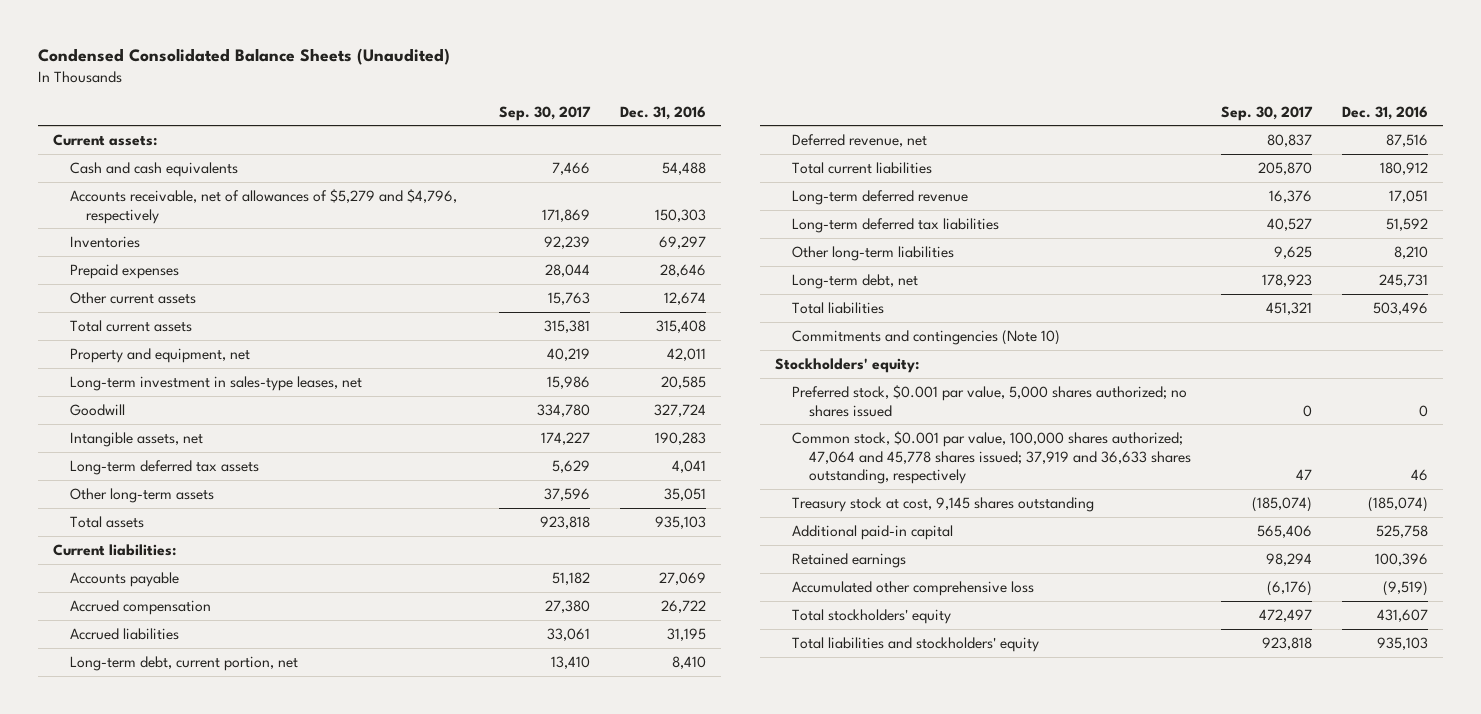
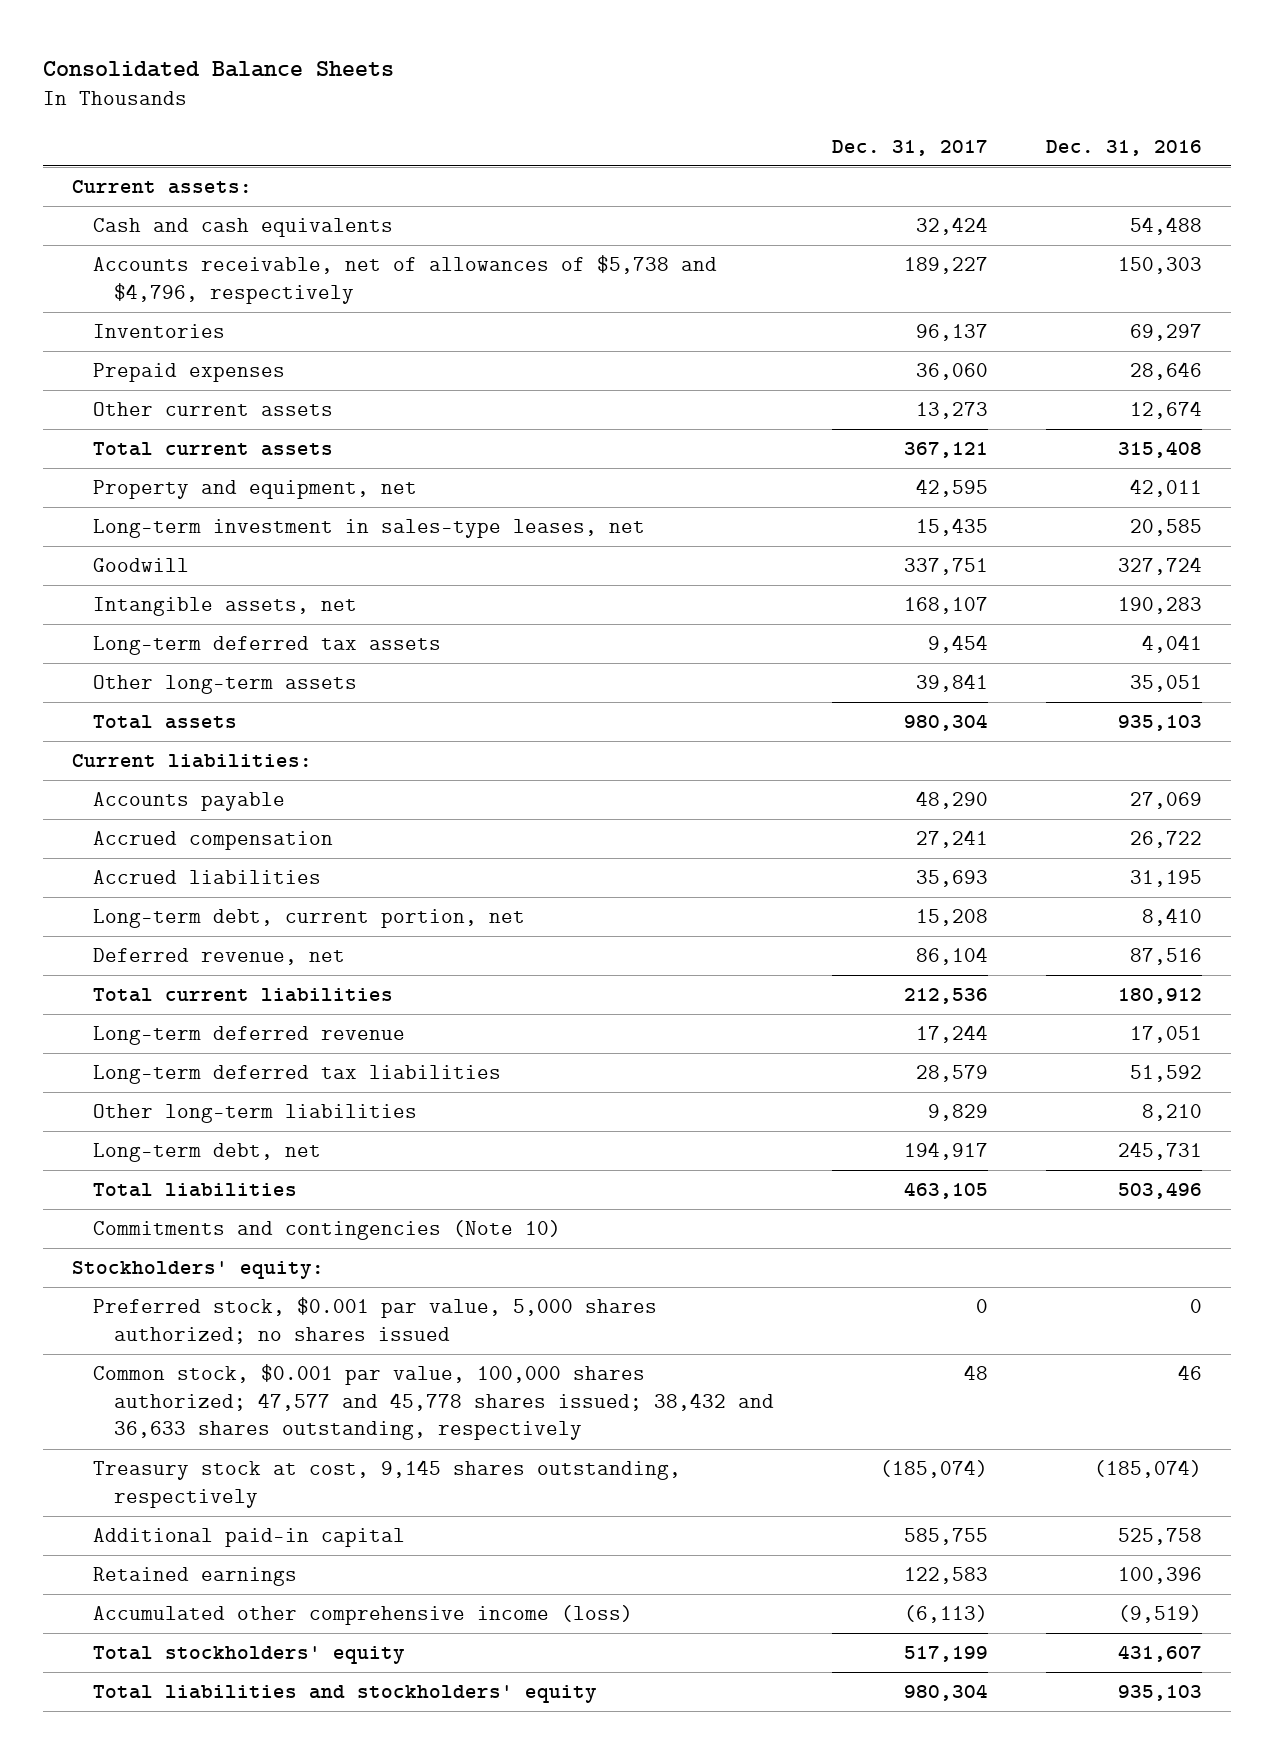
[37,48,450,66] Condensed Consolidated Balance Sheets (Unaudited) -> [43,61,395,78] Consolidated Balance Sheets
[498,105,591,121] Sep. 30, 2017 -> none
none -> [832,139,989,156] Dec. 31, 2017
[69,189,457,224] Accounts receivable, net of allowances of $5,279 and $4,796, respectively -> [93,255,718,304] Accounts receivable, net of allowances of $5,738 and $4,796, respectively
[791,431,1191,485] Common stock, $0.001 par value, 100,000 shares authorized; 47,064 and 45,778 shares issued; 37,919 and 36,633 shares outstanding, respectively -> [93,1364,775,1441] Common stock, $0.001 par value, 100,000 shares authorized; 47,577 and 45,778 shares issued; 38,432 and 36,633 shares outstanding, respectively
[791,497,1094,513] Treasury stock at cost, 9,145 shares outstanding -> [93,1460,682,1508] Treasury stock at cost, 9,145 shares outstanding, respectively
[791,581,1034,597] Accumulated other comprehensive loss -> [93,1605,634,1626] Accumulated other comprehensive income (loss)

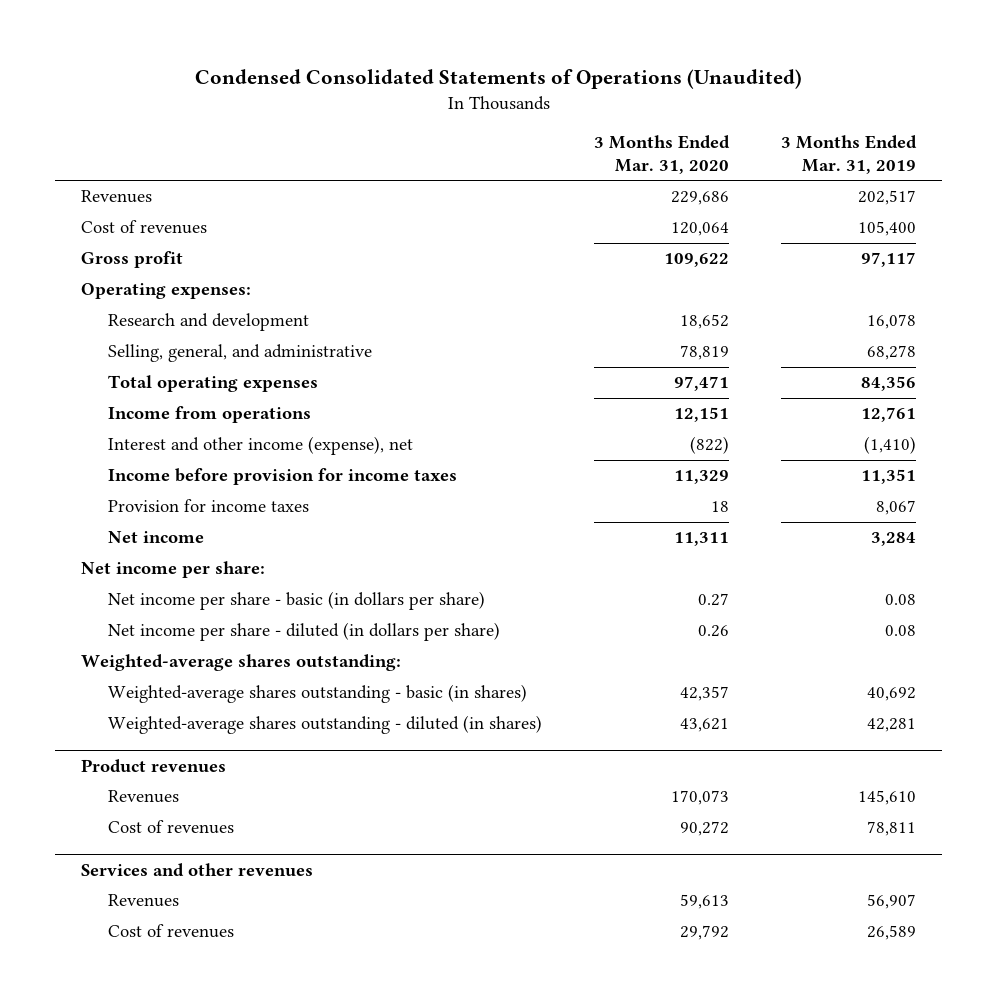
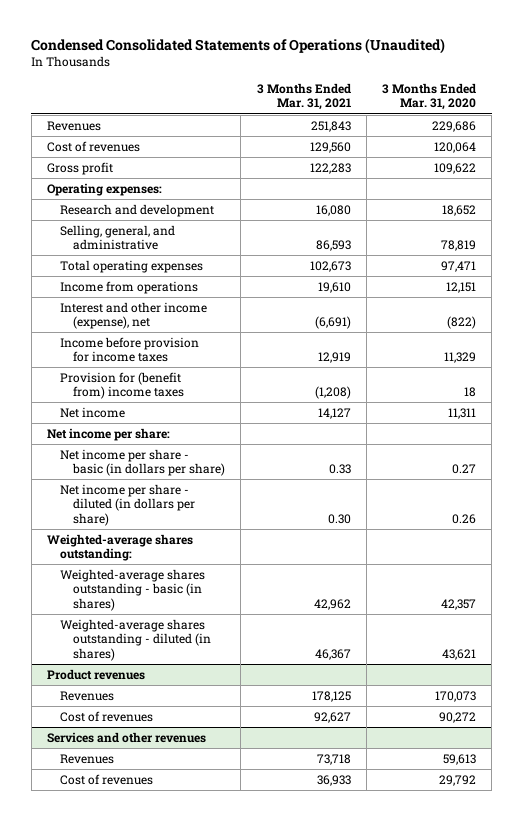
[781,135,918,175] 3 Months Ended Mar. 31, 2019 -> none
none -> [256,82,351,111] 3 Months Ended Mar. 31, 2021
[108,499,310,513] Provision for income taxes -> [60,371,185,400] Provision for (benefit from) income taxes

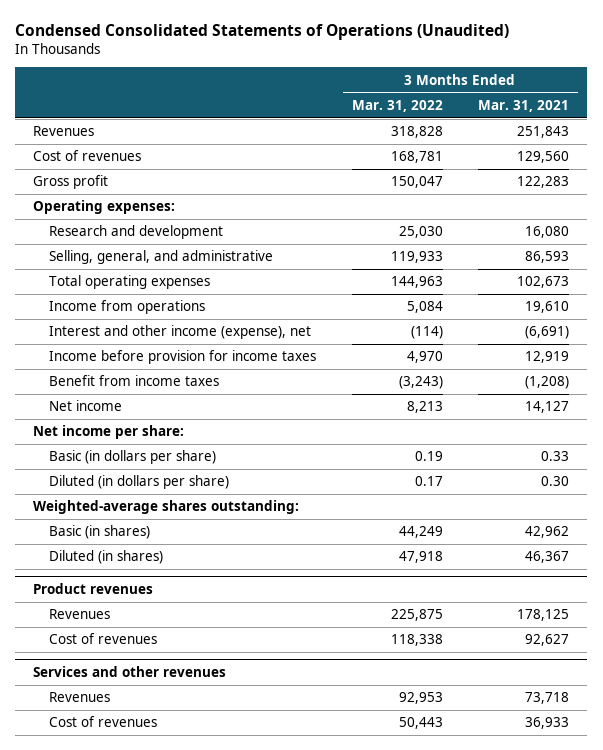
[382,82,477,111] 3 Months Ended Mar. 31, 2020 -> none
none -> [351,100,443,113] Mar. 31, 2022
[60,371,185,400] Provision for (benefit from) income taxes -> [48,375,219,387] Benefit from income taxes
[60,448,226,477] Net income per share - basic (in dollars per share) -> [48,450,216,465] Basic (in dollars per share)
[60,483,196,526] Net income per share - diluted (in dollars per share) -> [48,475,229,490] Diluted (in dollars per share)
[60,568,206,611] Weighted-average shares outstanding - basic (in shares) -> [48,525,150,540] Basic (in shares)
[60,618,212,661] Weighted-average shares outstanding - diluted (in shares) -> [48,550,163,565] Diluted (in shares)

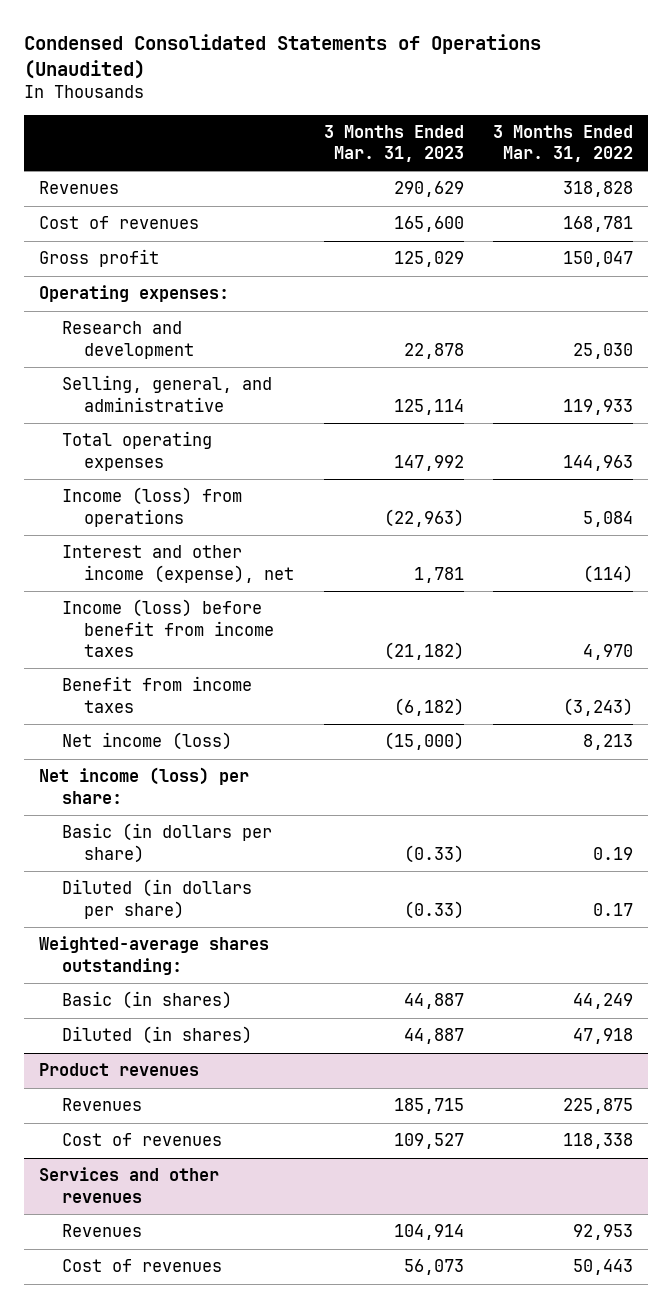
[478,100,570,113] Mar. 31, 2021 -> none
none -> [323,124,464,163] 3 Months Ended Mar. 31, 2023
[48,300,205,315] Income from operations -> [61,487,242,527] Income (loss) from operations
[48,350,316,365] Income before provision for income taxes -> [61,599,275,658] Income (loss) before benefit from income taxes
[48,400,122,412] Net income -> [61,732,232,751] Net income (loss)
[33,425,185,440] Net income per share: -> [38,767,249,804] Net income (loss) per share:

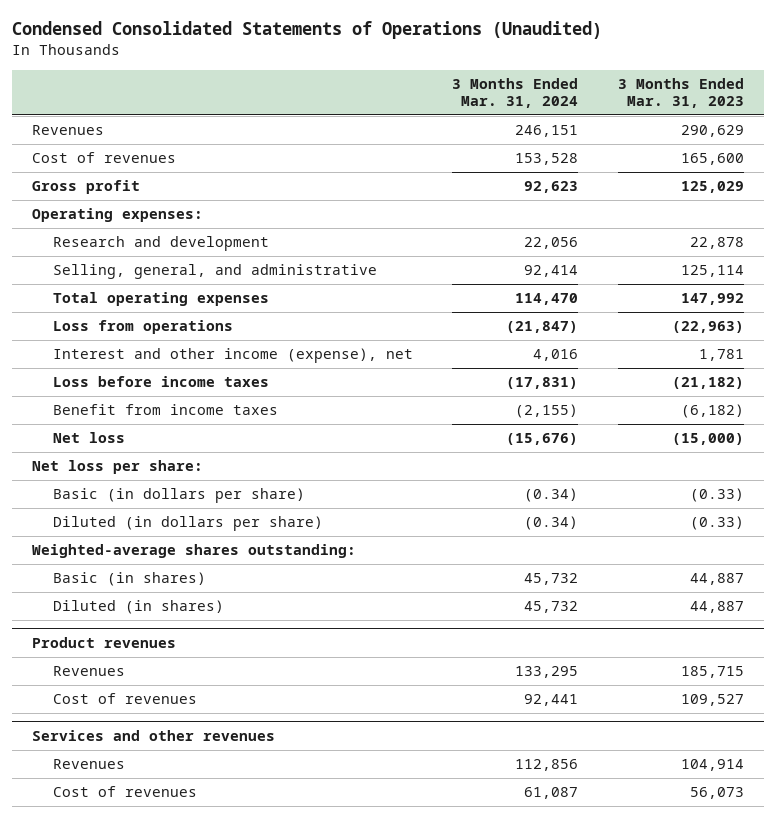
[493,124,634,163] 3 Months Ended Mar. 31, 2022 -> none
none -> [452,77,579,109] 3 Months Ended Mar. 31, 2024
[61,487,242,527] Income (loss) from operations -> [52,320,233,335] Loss from operations
[61,599,275,658] Income (loss) before benefit from income taxes -> [52,376,269,388] Loss before income taxes
[61,732,232,751] Net income (loss) -> [52,432,125,444] Net loss
[38,767,249,804] Net income (loss) per share: -> [32,460,204,475] Net loss per share:

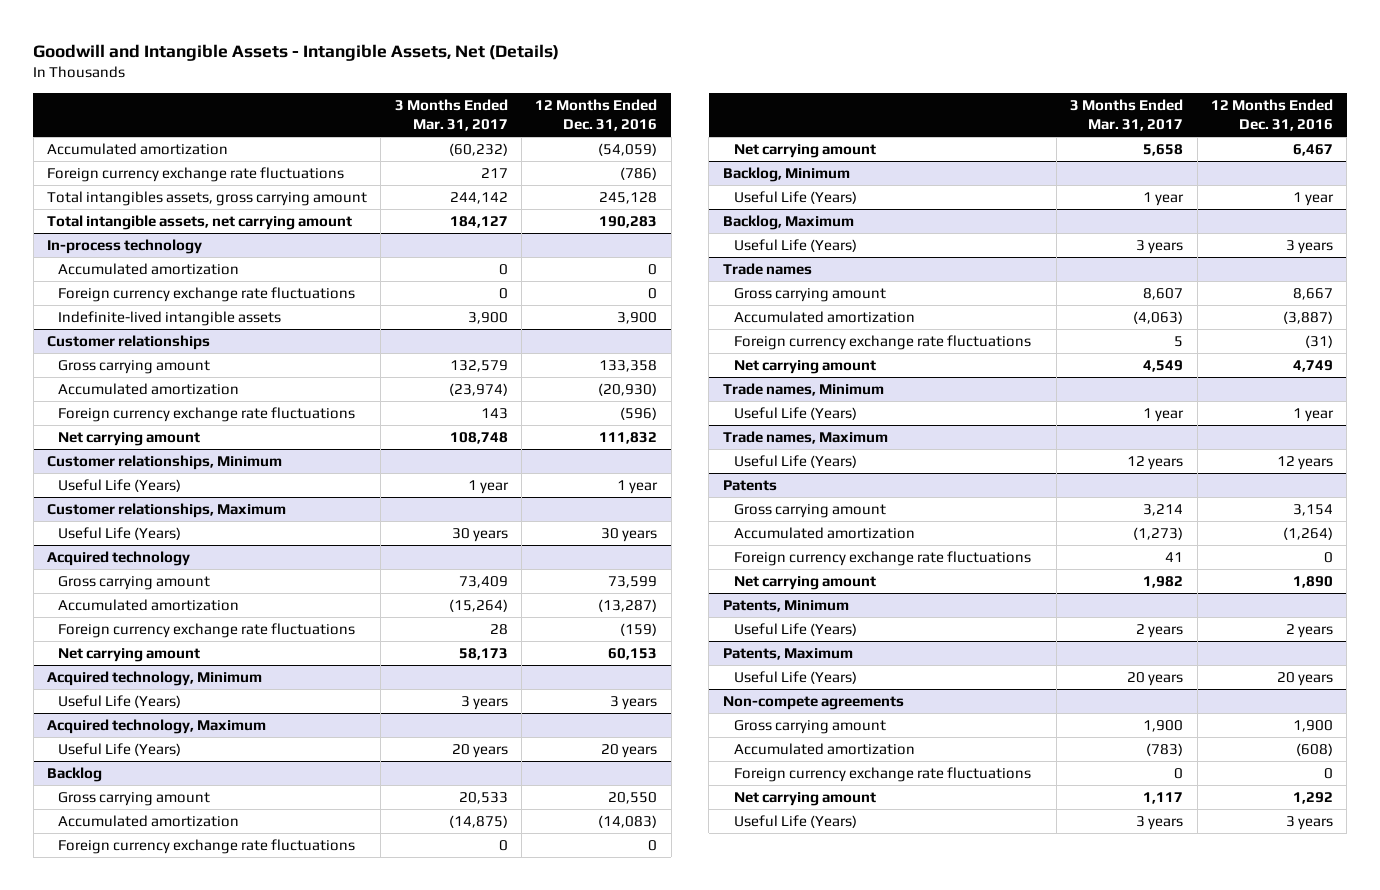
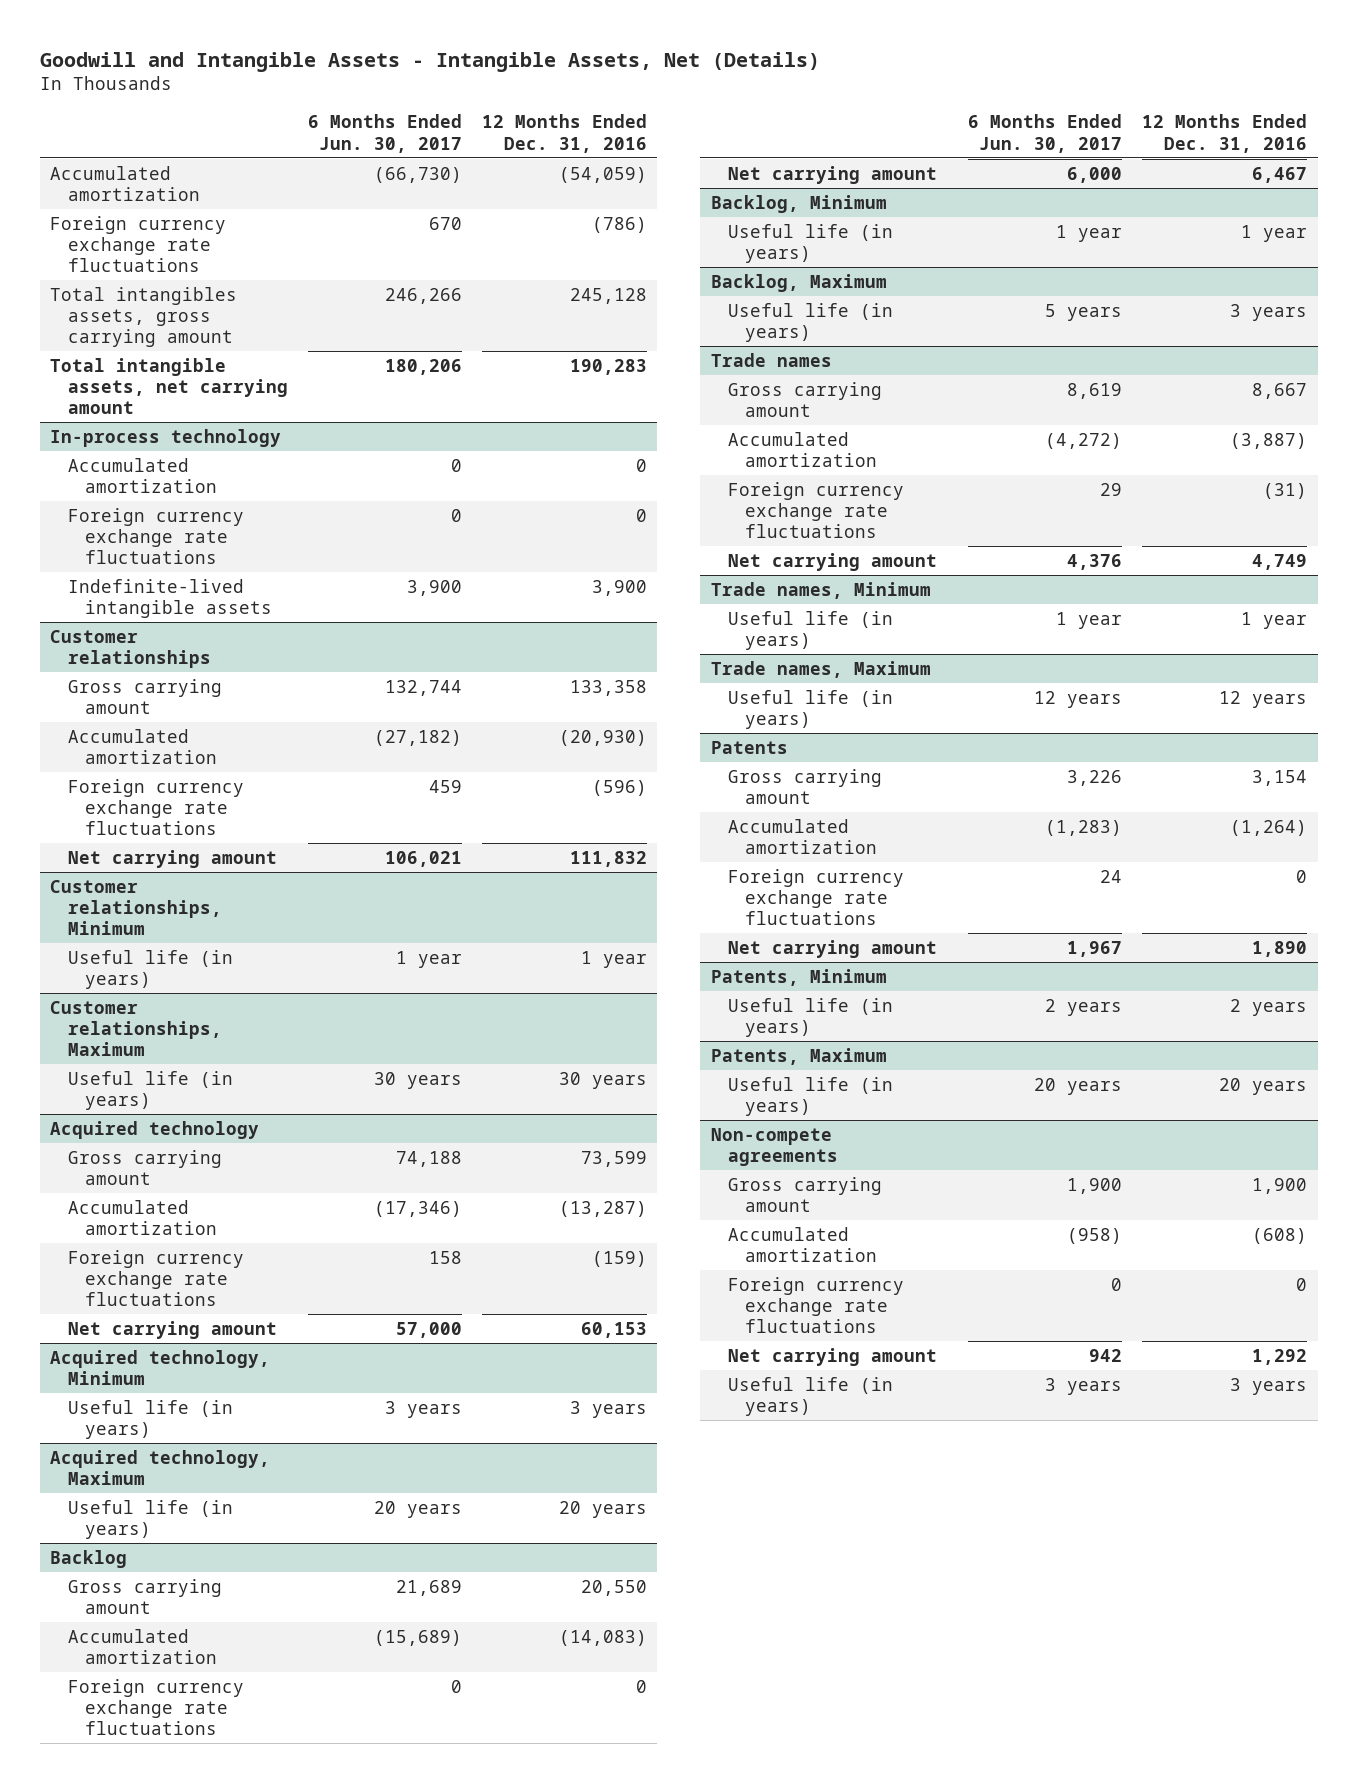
[394,98,508,132] 3 Months Ended Mar. 31, 2017 -> none
none -> [307,114,462,153] 6 Months Ended Jun. 30, 2017
[58,478,182,492] Useful Life (Years) -> [67,949,233,989] Useful life (in years)
[58,526,182,540] Useful Life (Years) -> [67,1070,233,1110] Useful life (in years)
[58,694,182,708] Useful Life (Years) -> [67,1399,233,1439] Useful life (in years)
[58,742,182,756] Useful Life (Years) -> [67,1499,233,1539] Useful life (in years)
[733,190,857,204] Useful Life (Years) -> [728,223,894,263] Useful life (in years)
[733,238,857,252] Useful Life (Years) -> [728,302,894,342] Useful life (in years)
[733,406,857,420] Useful Life (Years) -> [728,610,894,650] Useful life (in years)
[733,454,857,468] Useful Life (Years) -> [728,689,894,729] Useful life (in years)
[733,622,857,636] Useful Life (Years) -> [728,997,894,1037] Useful life (in years)
[733,670,857,684] Useful Life (Years) -> [728,1076,894,1116] Useful life (in years)
[733,814,857,828] Useful Life (Years) -> [728,1376,894,1416] Useful life (in years)

